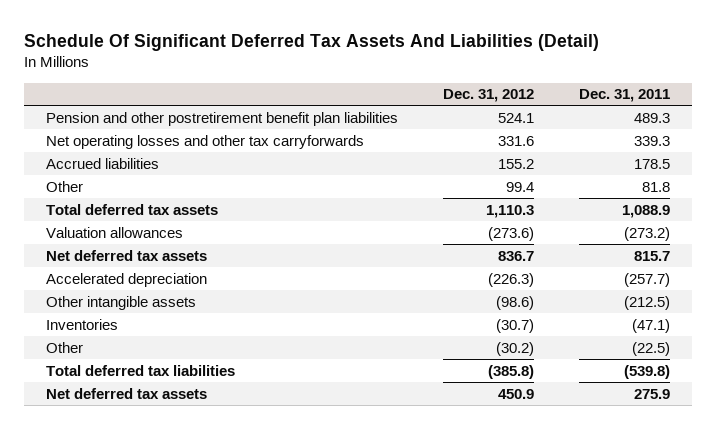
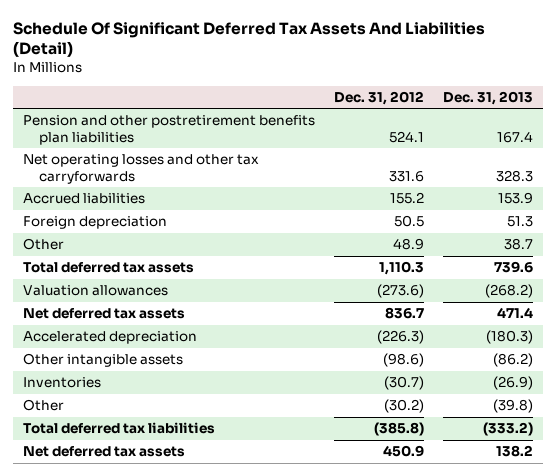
[578,89,670,103] Dec. 31, 2011 -> none
none -> [442,90,533,105] Dec. 31, 2013
[46,111,399,126] Pension and other postretirement benefit plan liabilities -> [22,115,315,145] Pension and other postretirement benefits plan liabilities
none -> [22,216,167,230] Foreign depreciation
[505,181,534,192] 99.4 -> [392,238,424,251] 48.9

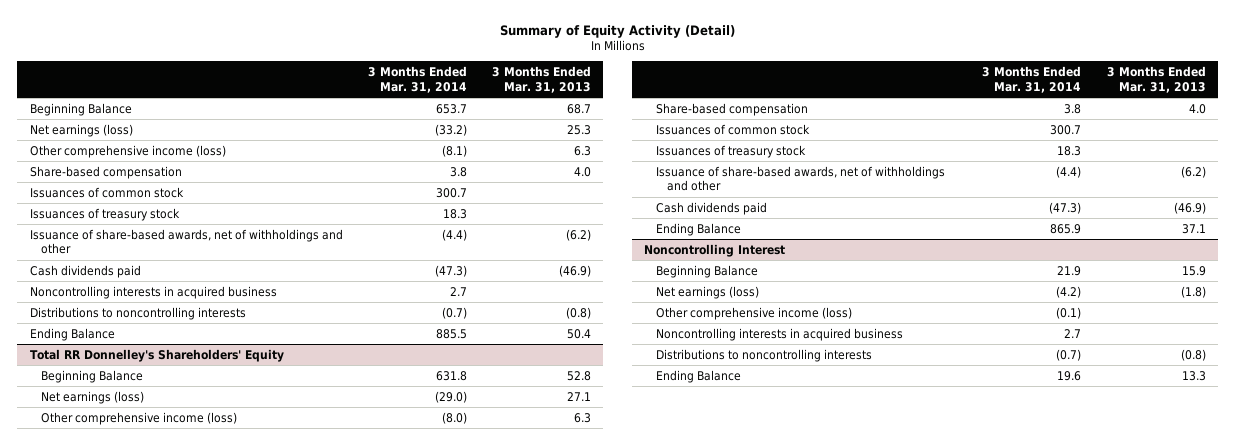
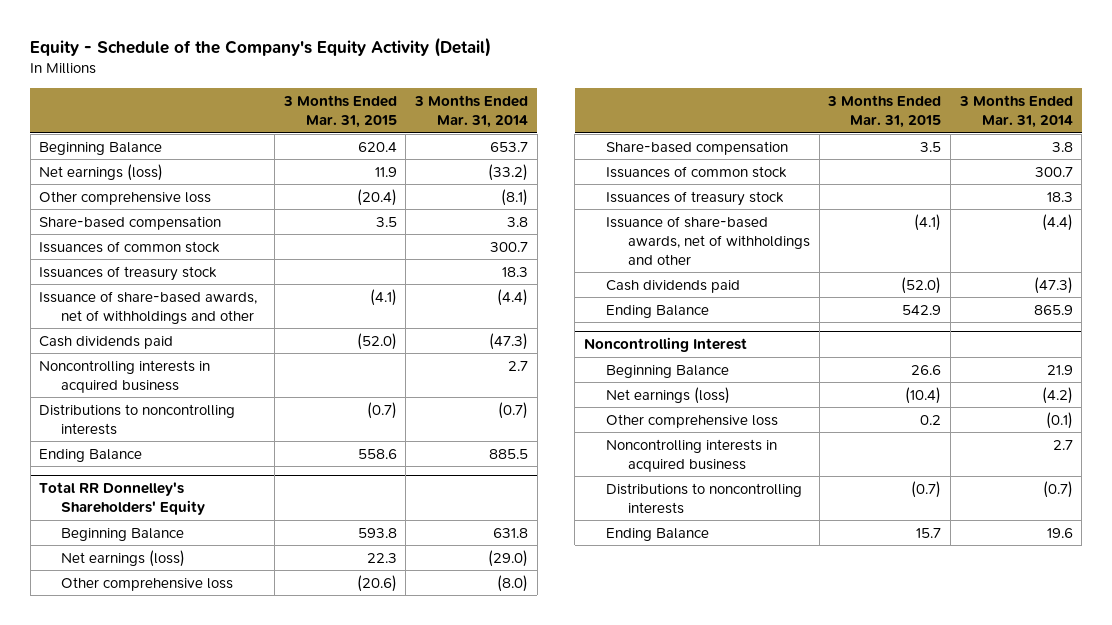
[499,24,735,38] Summary of Equity Activity (Detail) -> [30,37,492,58] Equity - Schedule of the Company's Equity Activity (Detail)
[491,65,591,93] 3 Months Ended Mar. 31, 2013 -> none
none -> [282,95,397,129] 3 Months Ended Mar. 31, 2015
[29,144,226,158] Other comprehensive income (loss) -> [39,190,212,205] Other comprehensive loss
[40,411,237,425] Other comprehensive income (loss) -> [61,576,234,591] Other comprehensive loss
[655,306,852,320] Other comprehensive income (loss) -> [605,413,778,428] Other comprehensive loss

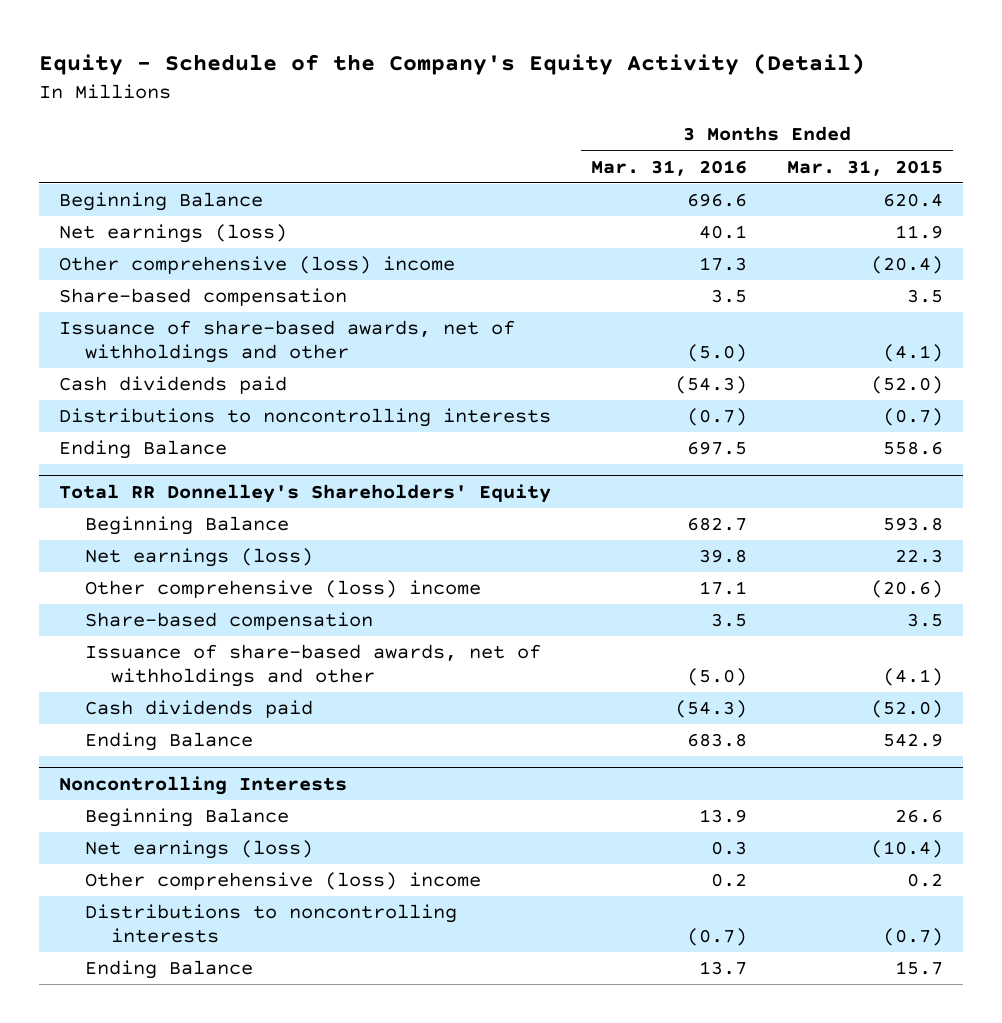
[414,95,529,129] 3 Months Ended Mar. 31, 2014 -> none
none -> [590,159,747,176] Mar. 31, 2016
[39,190,212,205] Other comprehensive loss -> [58,256,455,275] Other comprehensive (loss) income
[39,240,221,253] Issuances of common stock -> none
[39,265,218,281] Issuances of treasury stock -> none
[39,359,211,393] Noncontrolling interests in acquired business -> none
[61,576,234,591] Other comprehensive loss -> [85,580,482,599] Other comprehensive (loss) income
[605,165,787,178] Issuances of common stock -> none
[605,190,784,206] Issuances of treasury stock -> none
[583,337,747,353] Noncontrolling Interest -> [58,775,347,795] Noncontrolling Interests
[605,438,777,472] Noncontrolling interests in acquired business -> none
[605,413,778,428] Other comprehensive loss -> [85,872,482,891] Other comprehensive (loss) income

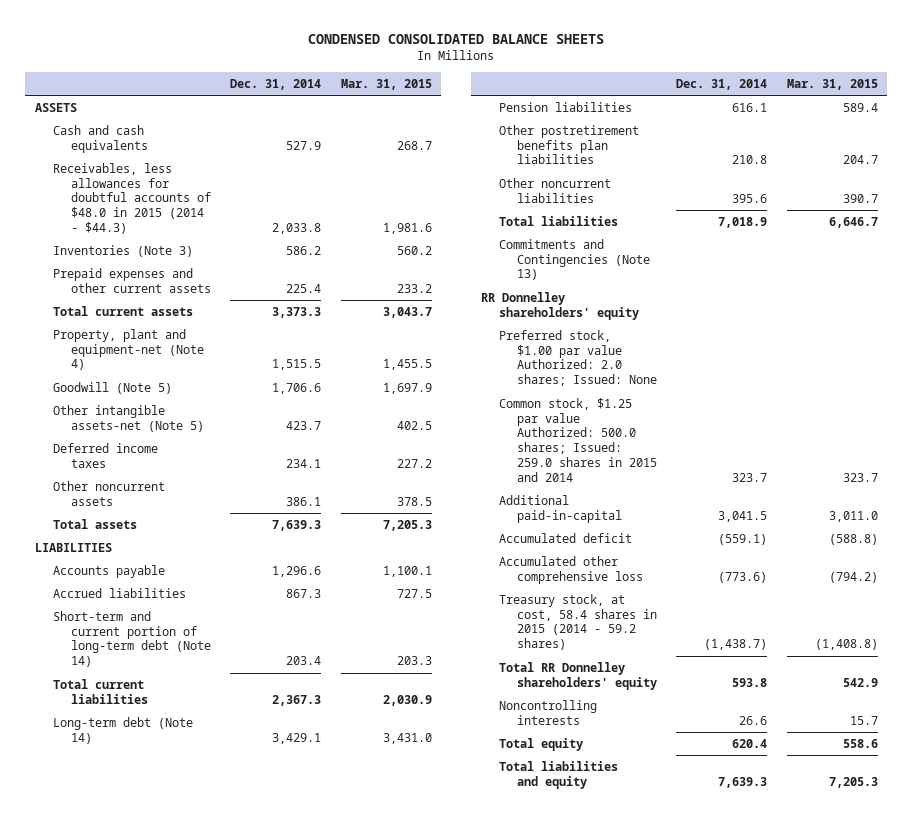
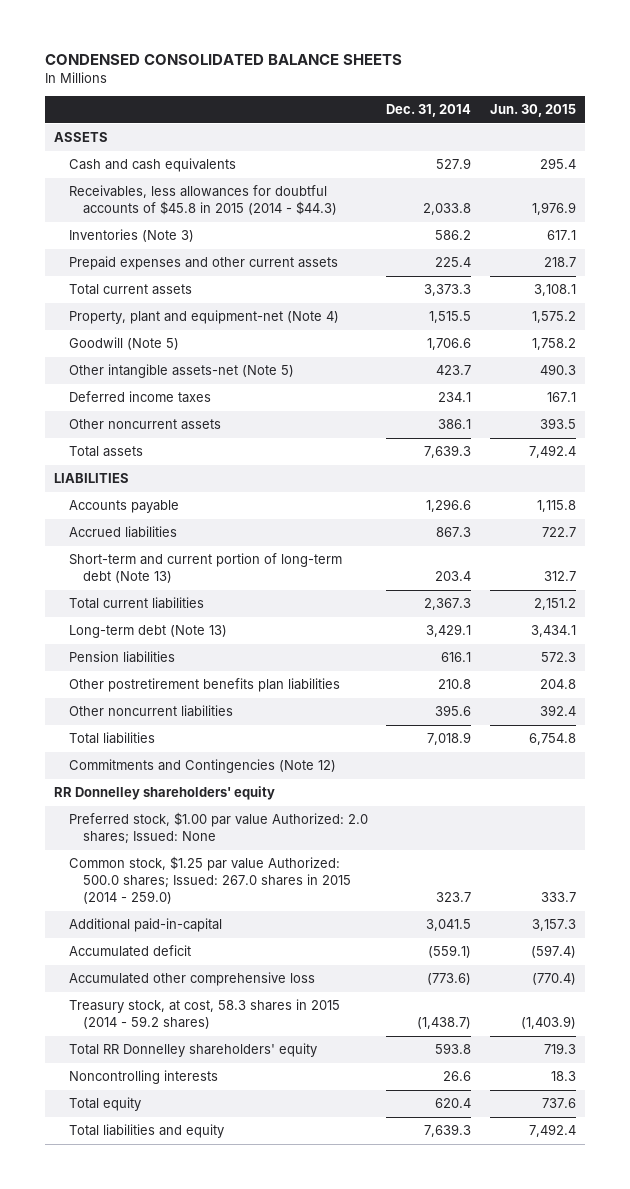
[340,78,432,90] Mar. 31, 2015 -> none
none -> [489,104,576,118] Jun. 30, 2015
[53,162,212,234] Receivables, less allowances for doubtful accounts of $48.0 in 2015 (2014 - $44.3) -> [68,185,337,216] Receivables, less allowances for doubtful accounts of $45.8 in 2015 (2014 - $44.3)
[53,610,212,668] Short-term and current portion of long-term debt (Note 14) -> [68,553,342,584] Short-term and current portion of long-term debt (Note 13)
[53,716,194,744] Long-term debt (Note 14) -> [68,625,227,639] Long-term debt (Note 13)
[498,238,650,281] Commitments and Contingencies (Note 13) -> [68,759,336,774] Commitments and Contingencies (Note 12)
[498,397,657,482] Common stock, $1.25 par value Authorized: 500.0 shares; Issued: 259.0 shares in 2015 and 2014 -> [68,856,351,905] Common stock, $1.25 par value Authorized: 500.0 shares; Issued: 267.0 shares in 2015 (2014 - 259.0)
[498,593,657,651] Treasury stock, at cost, 58.4 shares in 2015 (2014 - 59.2 shares) -> [68,999,340,1030] Treasury stock, at cost, 58.3 shares in 2015 (2014 - 59.2 shares)

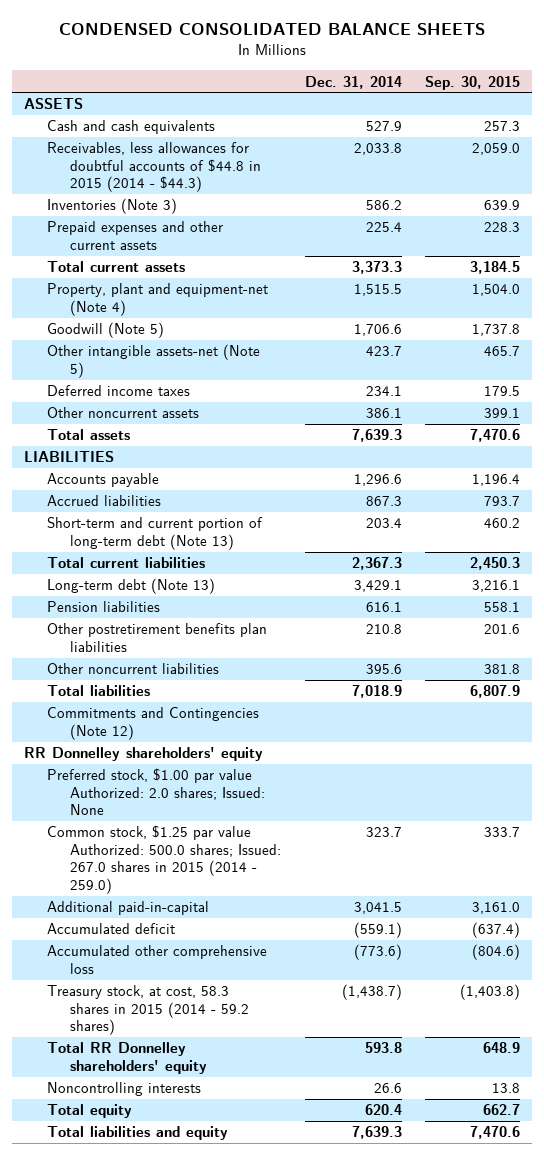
[489,104,576,118] Jun. 30, 2015 -> none
none -> [425,75,521,90] Sep. 30, 2015
[68,185,337,216] Receivables, less allowances for doubtful accounts of $45.8 in 2015 (2014 - $44.3) -> [47,142,262,193] Receivables, less allowances for doubtful accounts of $44.8 in 2015 (2014 - $44.3)

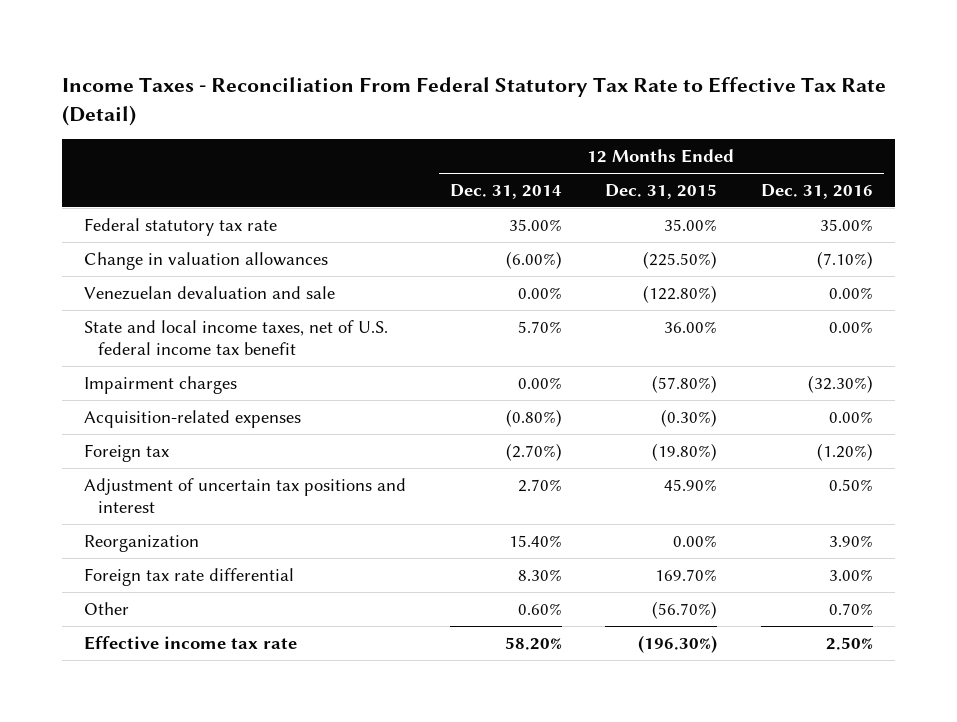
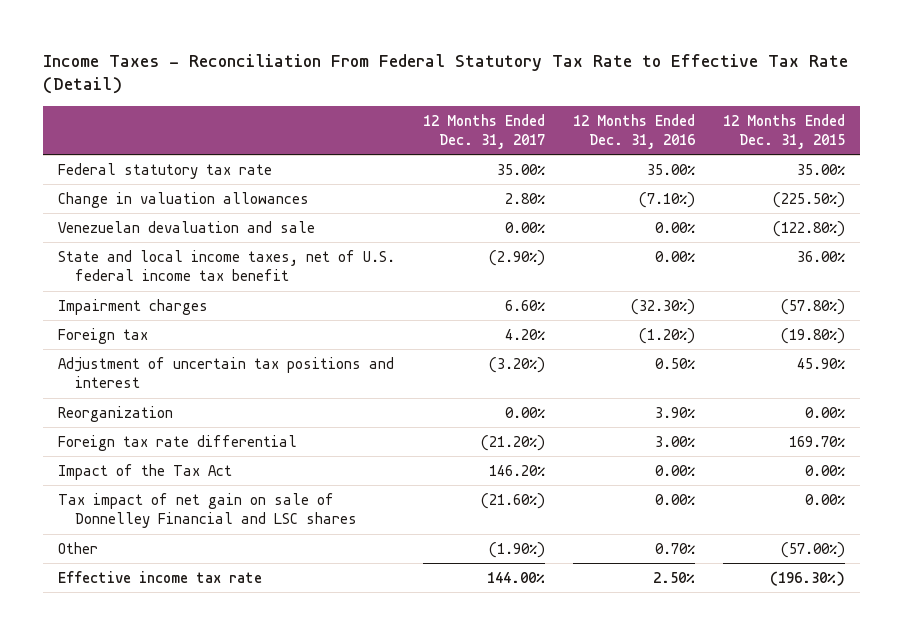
[449,184,562,200] Dec. 31, 2014 -> none
none -> [422,113,545,149] 12 Months Ended Dec. 31, 2017
[84,409,302,428] Acquisition-related expenses -> none
none -> [57,463,232,480] Impact of the Tax Act
none -> [57,492,357,529] Tax impact of net gain on sale of Donnelley Financial and LSC shares
[652,600,718,619] (56.70%) -> [781,541,846,558] (57.00%)

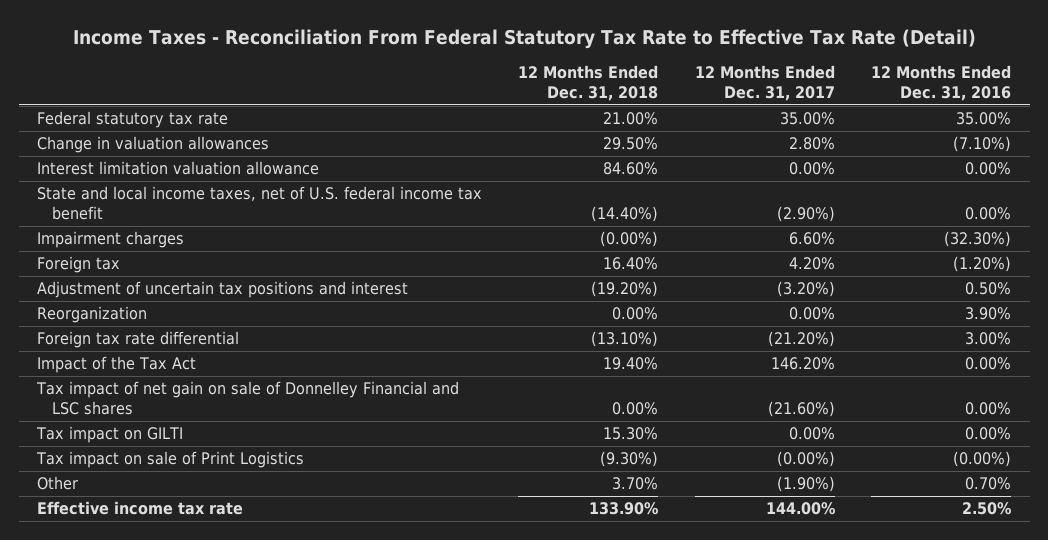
[723,113,846,149] 12 Months Ended Dec. 31, 2015 -> none
none -> [518,65,659,102] 12 Months Ended Dec. 31, 2018
[57,220,315,233] Venezuelan devaluation and sale -> none
none -> [36,161,319,176] Interest limitation valuation allowance
none -> [35,426,183,444] Tax impact on GILTI
none -> [35,451,304,469] Tax impact on sale of Print Logistics

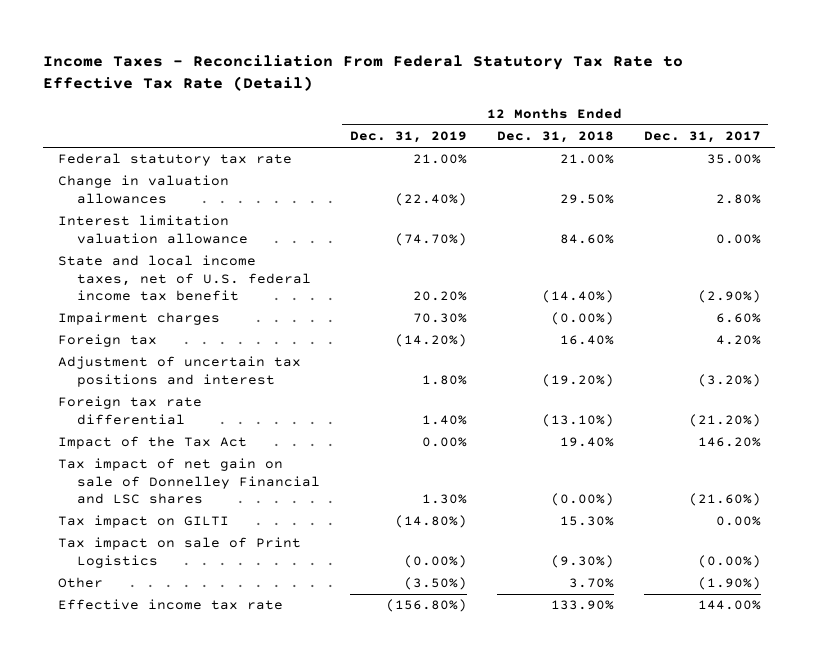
[871,65,1012,102] 12 Months Ended Dec. 31, 2016 -> none
none -> [349,131,467,144] Dec. 31, 2019
[36,306,147,324] Reorganization -> none
[612,402,659,416] 0.00% -> [550,493,614,507] (0.00%)

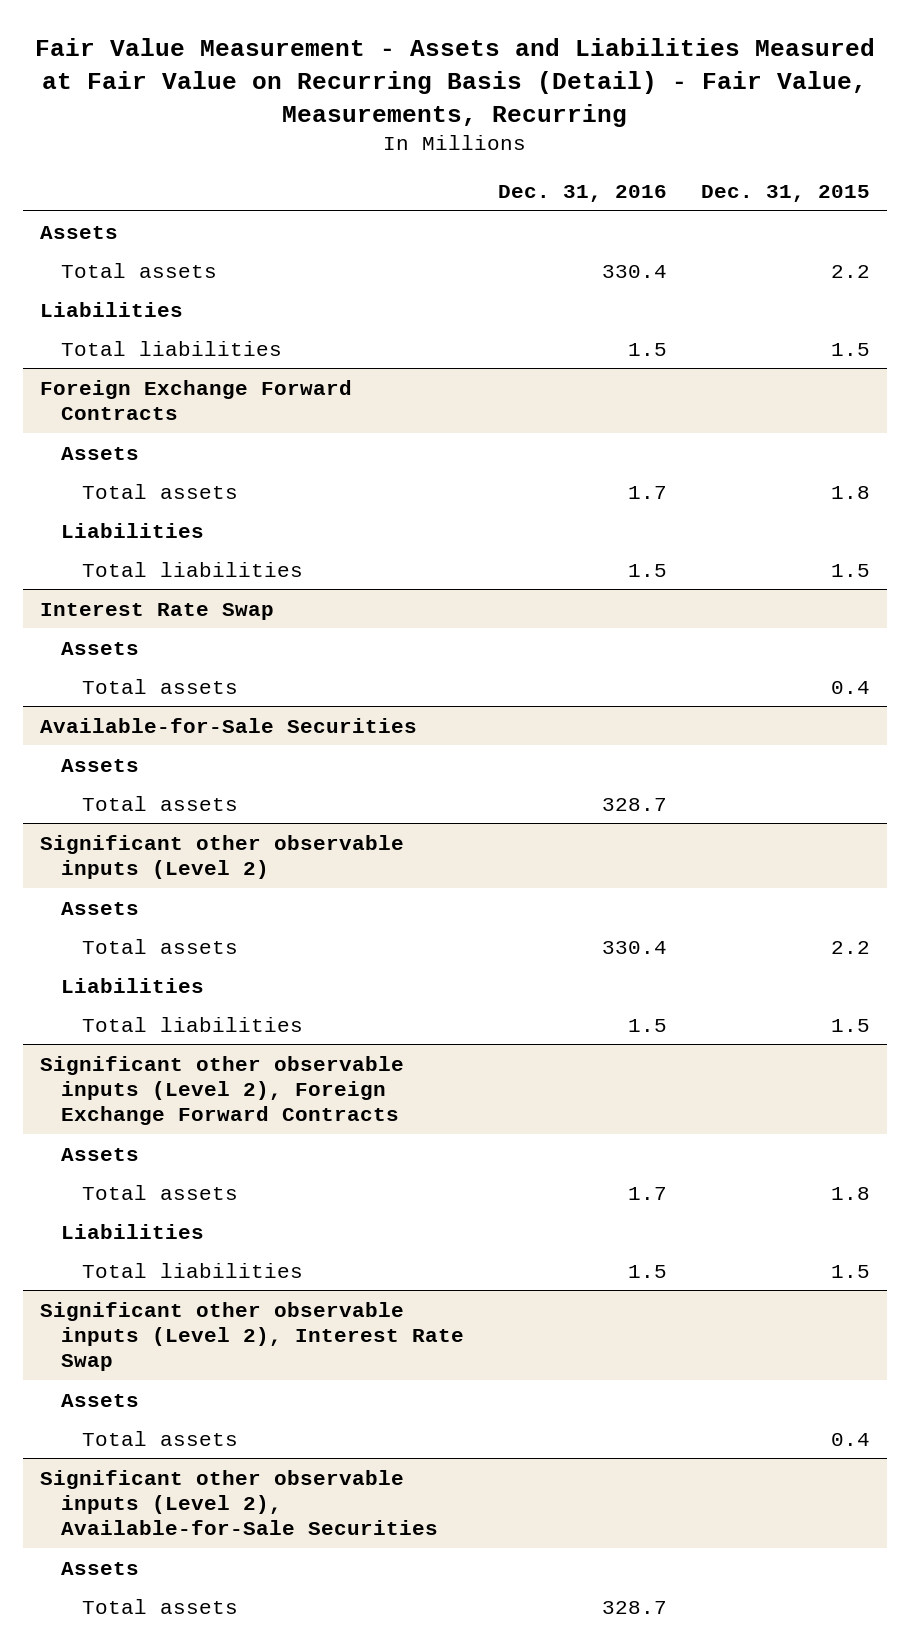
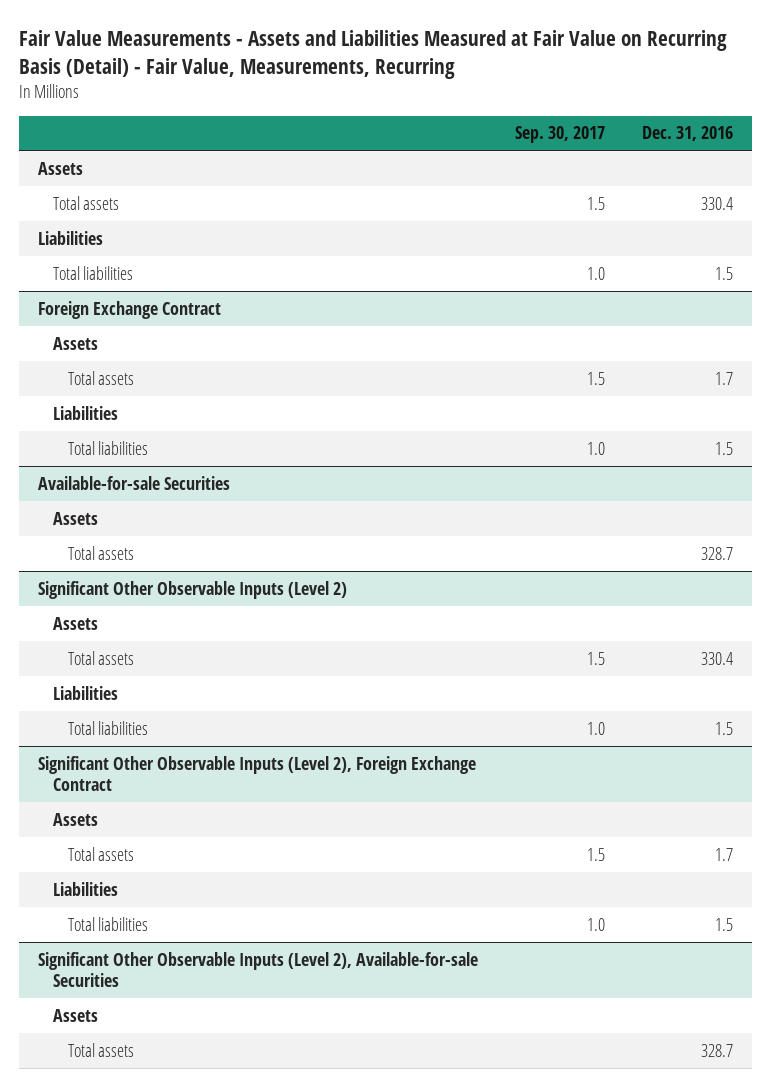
[34,37,875,127] Fair Value Measurement - Assets and Liabilities Measured at Fair Value on Recurring Basis (Detail) - Fair Value, Measurements, Recurring -> [18,30,727,79] Fair Value Measurements - Assets and Liabilities Measured at Fair Value on Recurring Basis (Detail) - Fair Value, Measurements, Recurring
[700,185,870,203] Dec. 31, 2015 -> none
none -> [514,126,605,144] Sep. 30, 2017
[39,379,352,420] Foreign Exchange Forward Contracts -> [37,300,221,319] Foreign Exchange Contract
[60,641,139,655] Assets -> none
[82,678,239,694] Total assets -> none
[39,717,417,733] Available-for-Sale Securities -> none
[39,602,274,620] Interest Rate Swap -> [37,475,230,490] Available-for-sale Securities
[39,834,404,879] Significant other observable inputs (Level 2) -> [37,580,347,599] Significant Other Observable Inputs (Level 2)
[39,1055,404,1126] Significant other observable inputs (Level 2), Foreign Exchange Forward Contracts -> [37,755,476,792] Significant Other Observable Inputs (Level 2), Foreign Exchange Contract
[39,1301,464,1372] Significant other observable inputs (Level 2), Interest Rate Swap -> none
[60,1393,139,1407] Assets -> none
[82,1430,239,1446] Total assets -> none
[39,1469,438,1536] Significant other observable inputs (Level 2), Available-for-Sale Securities -> [37,951,478,988] Significant Other Observable Inputs (Level 2), Available-for-sale Securities

